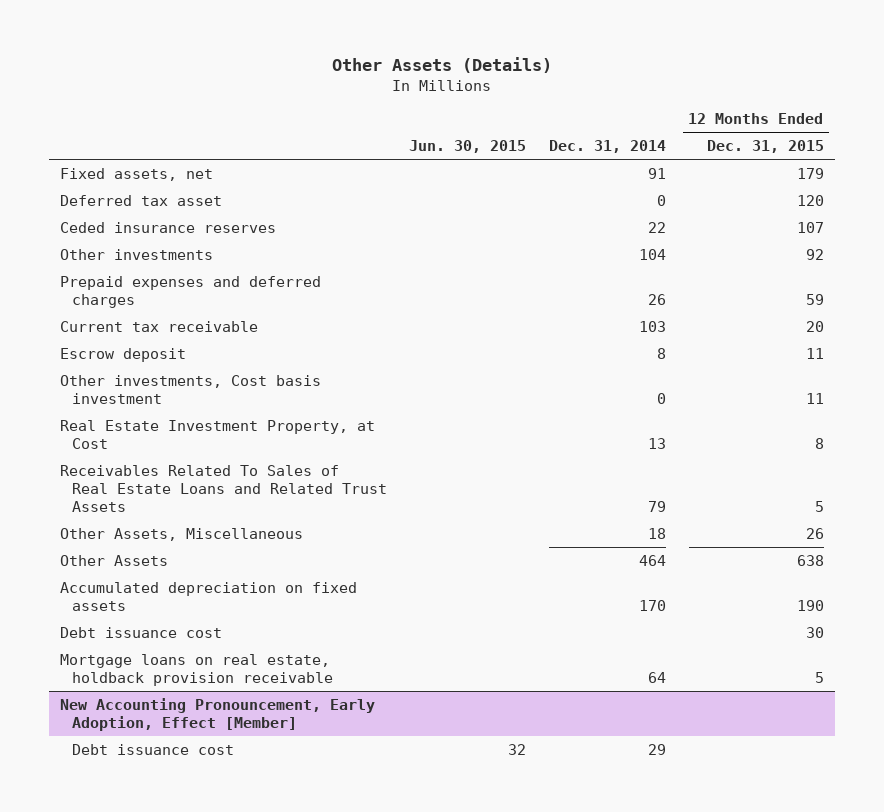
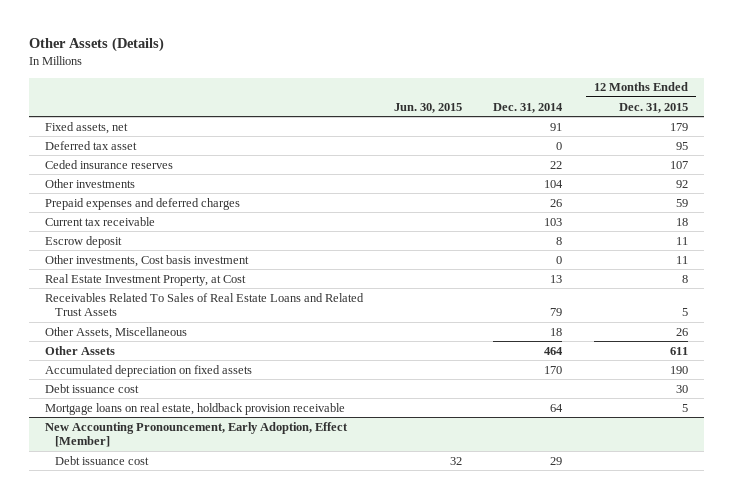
[796,194,824,206] 120 -> [675,141,688,150] 95
[805,320,824,332] 20 -> [675,217,688,226] 18
[796,554,824,566] 638 -> [669,346,688,355] 611

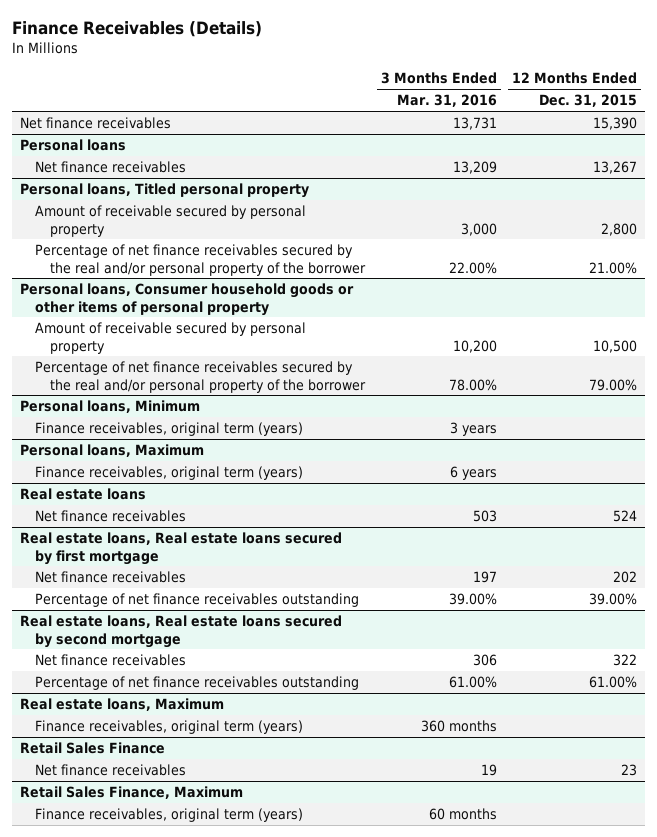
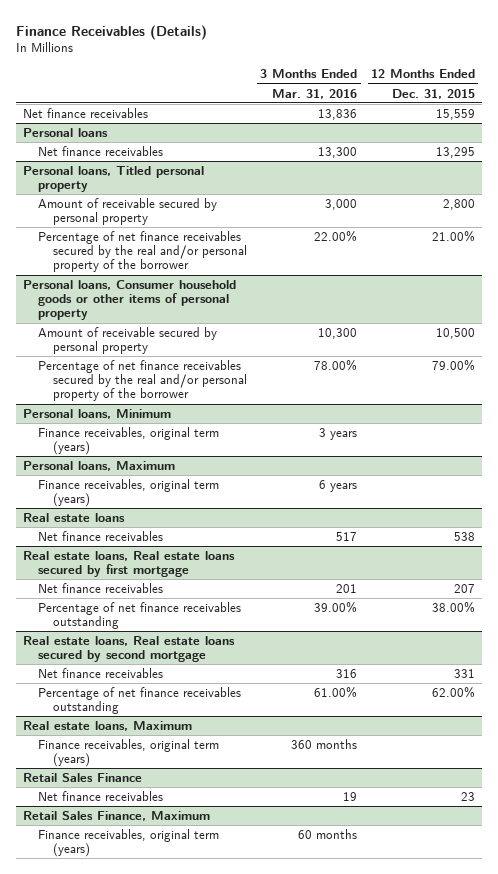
[452,117,497,131] 13,731 -> [318,108,358,120] 13,836
[593,117,638,131] 15,390 -> [436,108,476,120] 15,559
[452,161,497,175] 13,209 -> [318,146,358,158] 13,300
[593,161,638,175] 13,267 -> [436,146,476,158] 13,295
[452,339,497,353] 10,200 -> [318,327,358,339] 10,300
[472,510,497,523] 503 -> [336,531,358,541] 517
[613,510,638,523] 524 -> [454,531,476,541] 538
[472,571,497,584] 197 -> [336,583,358,593] 201
[613,571,638,584] 202 -> [454,583,476,593] 207
[589,593,638,606] 39.00% -> [432,600,476,613] 38.00%
[472,654,497,667] 306 -> [336,668,358,678] 316
[613,654,638,667] 322 -> [454,668,476,678] 331
[589,676,638,689] 61.00% -> [432,685,476,698] 62.00%

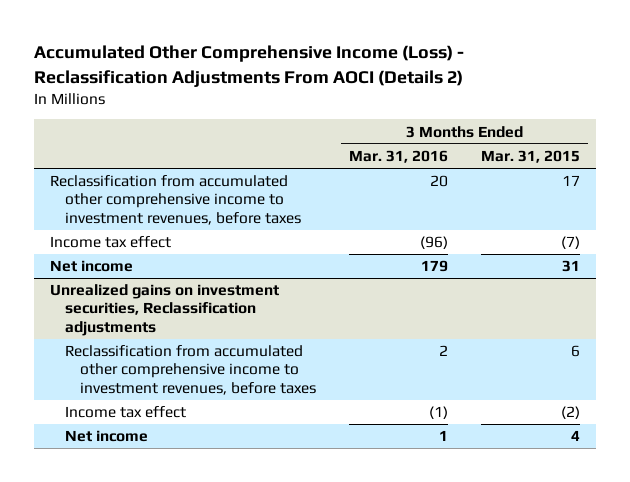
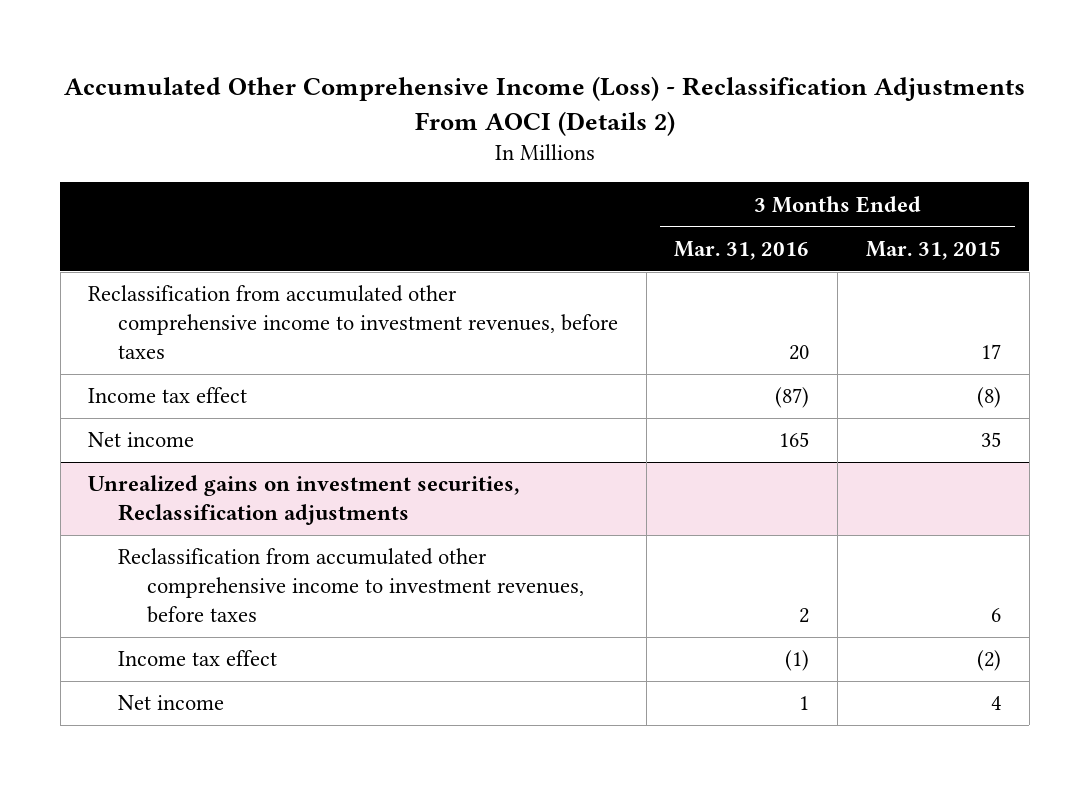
[420,236,449,250] (96) -> [775,387,810,409] (87)
[560,236,580,250] (7) -> [976,387,1001,409] (8)
[421,260,449,273] 179 -> [779,432,810,448] 165
[561,260,580,273] 31 -> [980,432,1001,448] 35

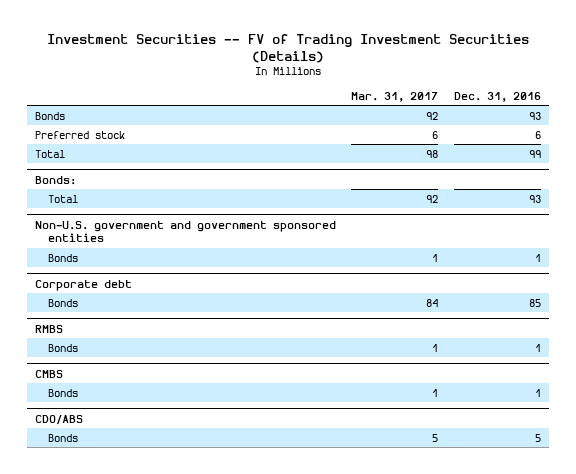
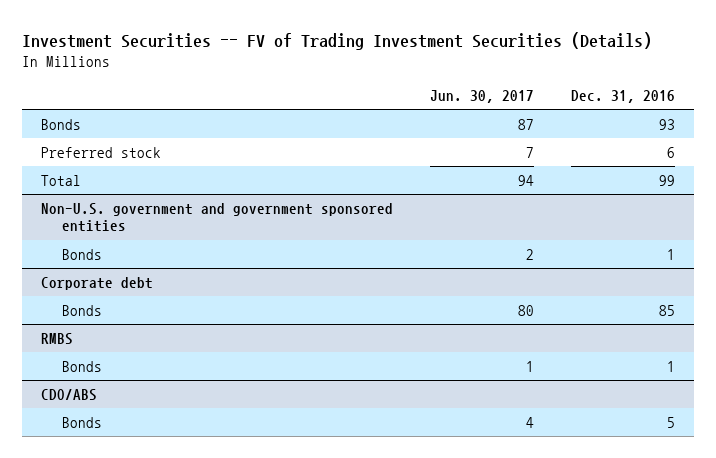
[351,91,439,102] Mar. 31, 2017 -> none
none -> [430,89,535,103] Jun. 30, 2017
[34,175,76,185] Bonds: -> none
[47,194,78,203] Total -> none
[34,369,63,378] CMBS -> none
[47,388,78,397] Bonds -> none

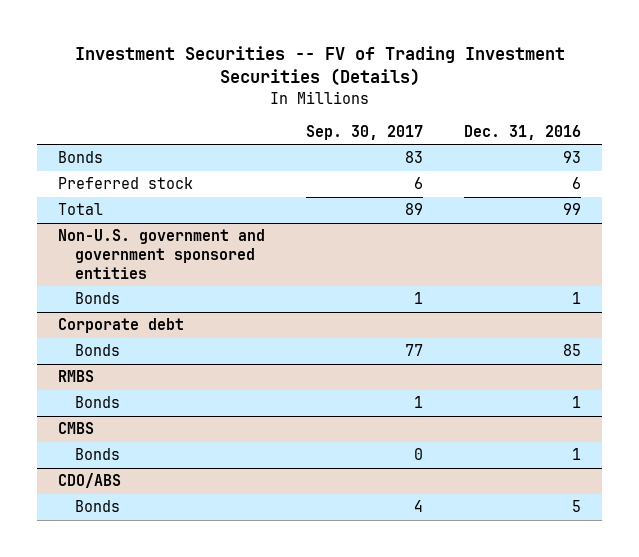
[430,89,535,103] Jun. 30, 2017 -> none
none -> [306,124,424,140] Sep. 30, 2017
none -> [57,422,94,435] CMBS
none -> [75,448,121,461] Bonds

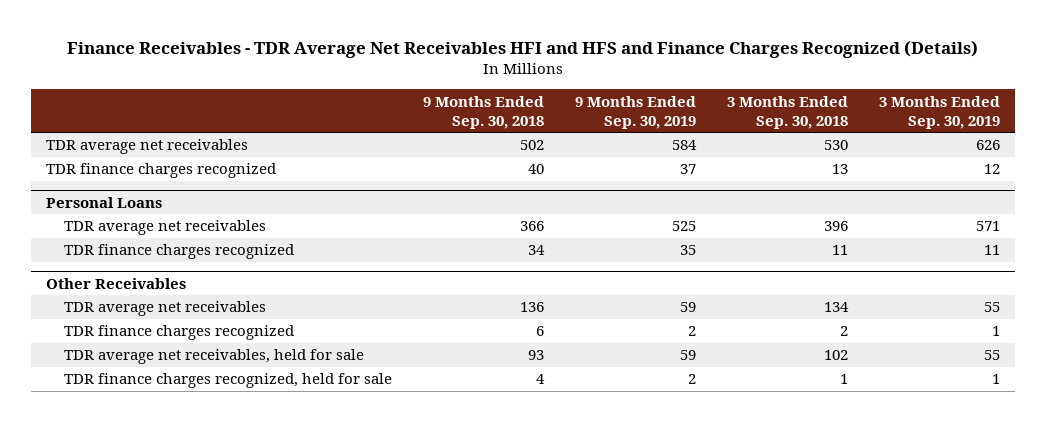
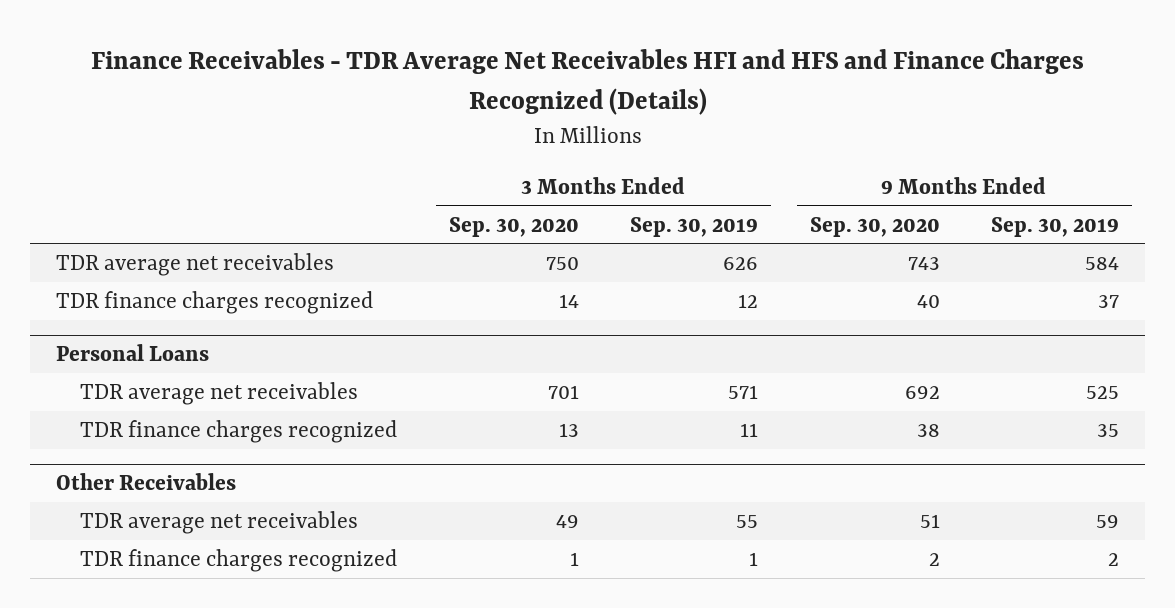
[423,95,545,129] 9 Months Ended Sep. 30, 2018 -> none
[726,95,848,129] 3 Months Ended Sep. 30, 2018 -> none
none -> [448,216,579,237] Sep. 30, 2020
none -> [809,216,940,237] Sep. 30, 2020
[64,349,365,365] TDR average net receivables, held for sale -> none
[64,373,393,389] TDR finance charges recognized, held for sale -> none

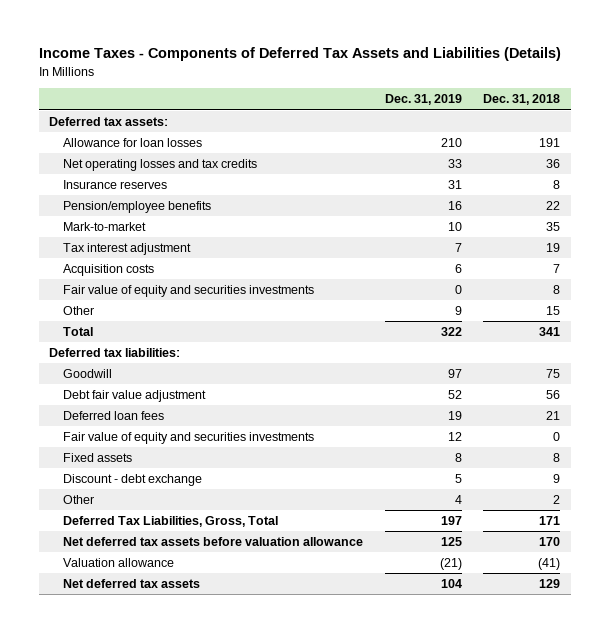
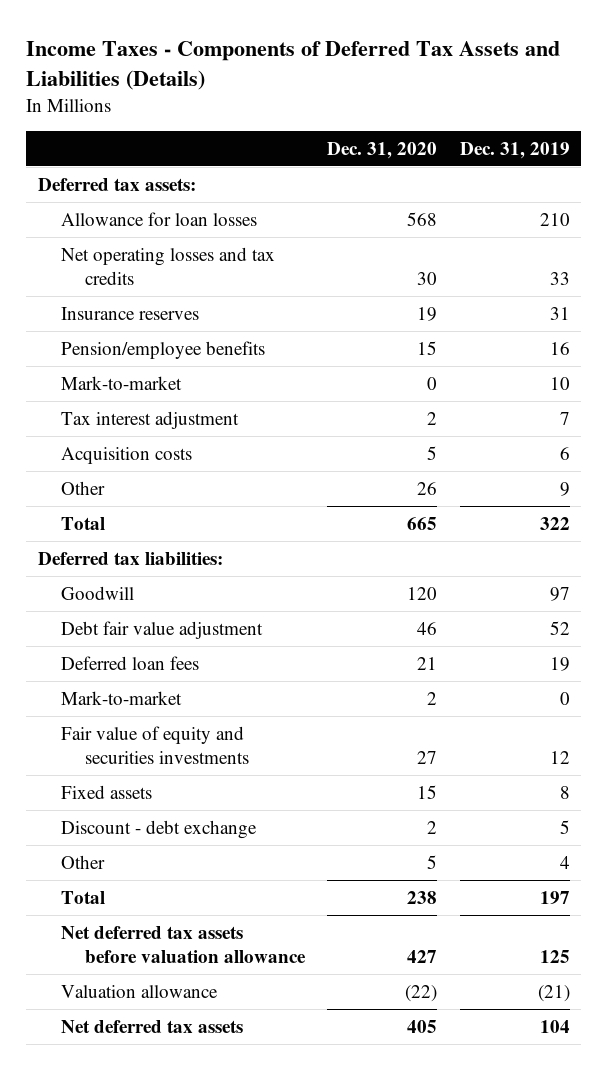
[483,94,561,106] Dec. 31, 2018 -> none
none -> [327,141,438,159] Dec. 31, 2020
[63,285,315,298] Fair value of equity and securities investments -> none
none -> [61,690,183,705] Mark-to-market
[63,516,279,528] Deferred Tax Liabilities, Gross, Total -> [61,890,106,904] Total

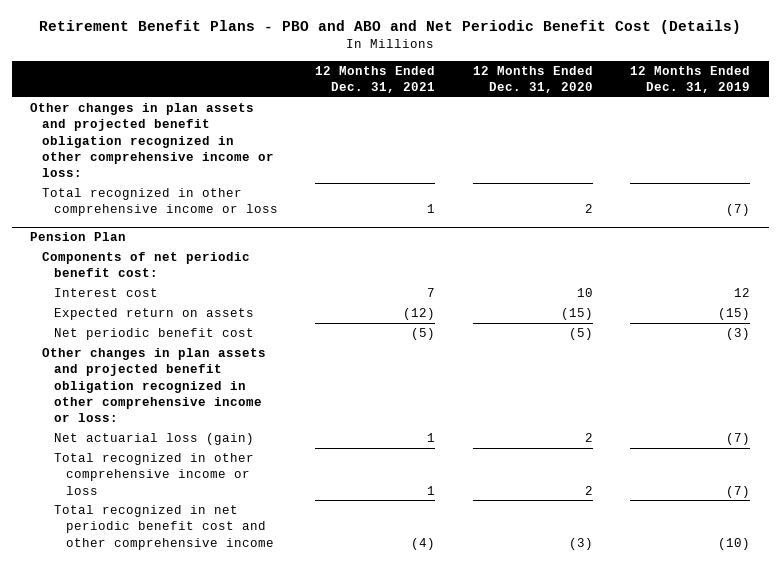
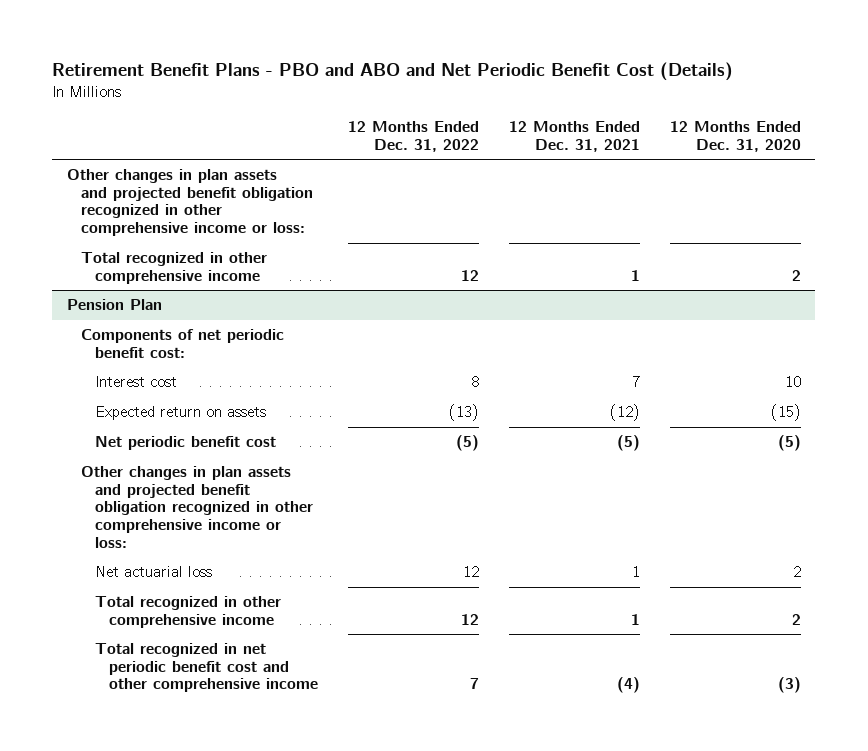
[629,65,750,94] 12 Months Ended Dec. 31, 2019 -> none
none -> [348,120,480,152] 12 Months Ended Dec. 31, 2022
[42,187,279,217] Total recognized in other comprehensive income or loss -> [81,252,268,284] Total recognized in other comprehensive income
[54,432,255,445] Net actuarial loss (gain) -> [95,566,213,578] Net actuarial loss
[54,452,255,495] Total recognized in other comprehensive income or loss -> [95,596,282,628] Total recognized in other comprehensive income

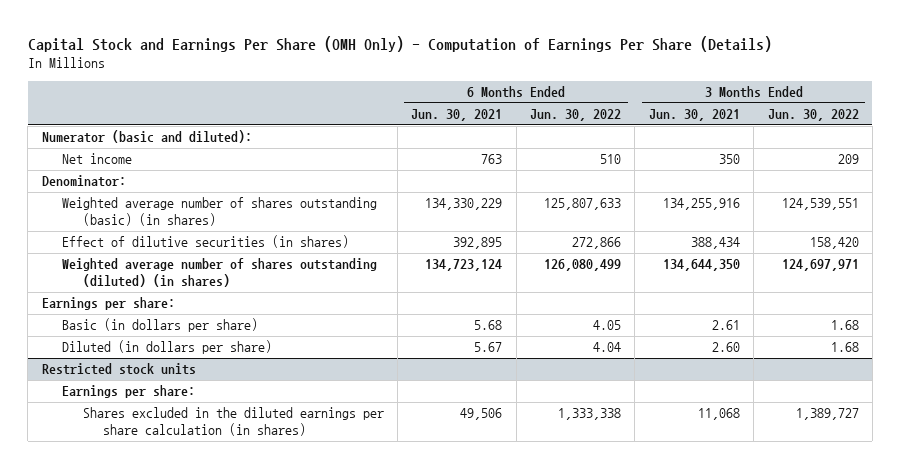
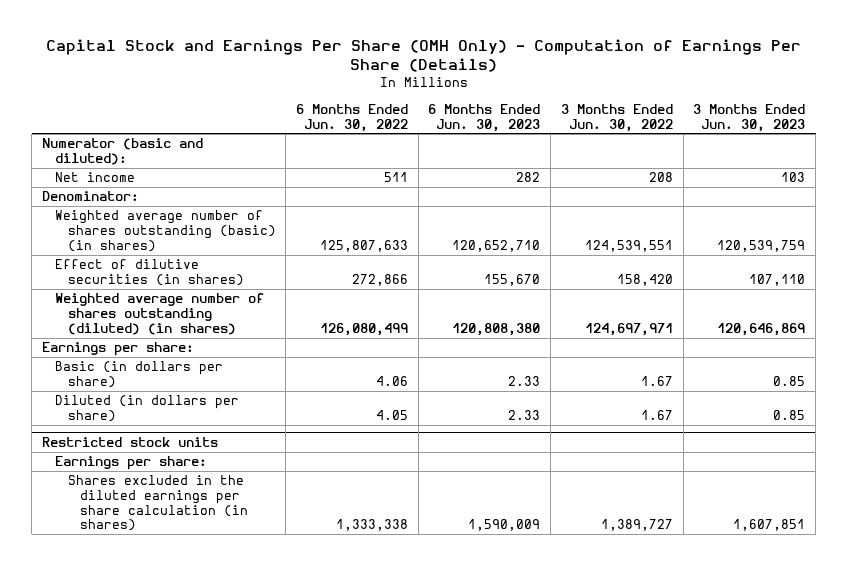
[411,109,503,122] Jun. 30, 2021 -> none
[648,109,740,122] Jun. 30, 2021 -> none
none -> [428,103,541,132] 6 Months Ended Jun. 30, 2023
none -> [693,103,806,132] 3 Months Ended Jun. 30, 2023
[600,154,622,165] 510 -> [383,172,408,183] 511
[837,154,859,165] 209 -> [648,172,673,183] 208
[593,320,622,331] 4.05 -> [375,376,408,387] 4.06
[830,320,859,331] 1.68 -> [640,376,673,387] 1.67
[593,342,622,353] 4.04 -> [375,410,408,421] 4.05
[830,342,859,353] 1.68 -> [640,410,673,421] 1.67

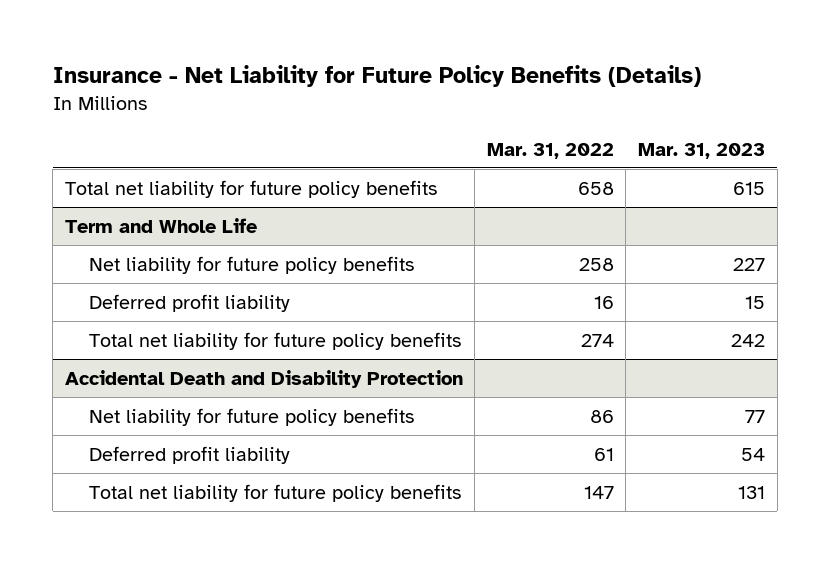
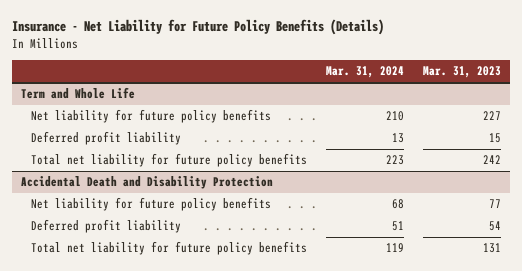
[486,142,614,159] Mar. 31, 2022 -> none
none -> [325,66,404,79] Mar. 31, 2024
[64,179,437,198] Total net liability for future policy benefits -> none

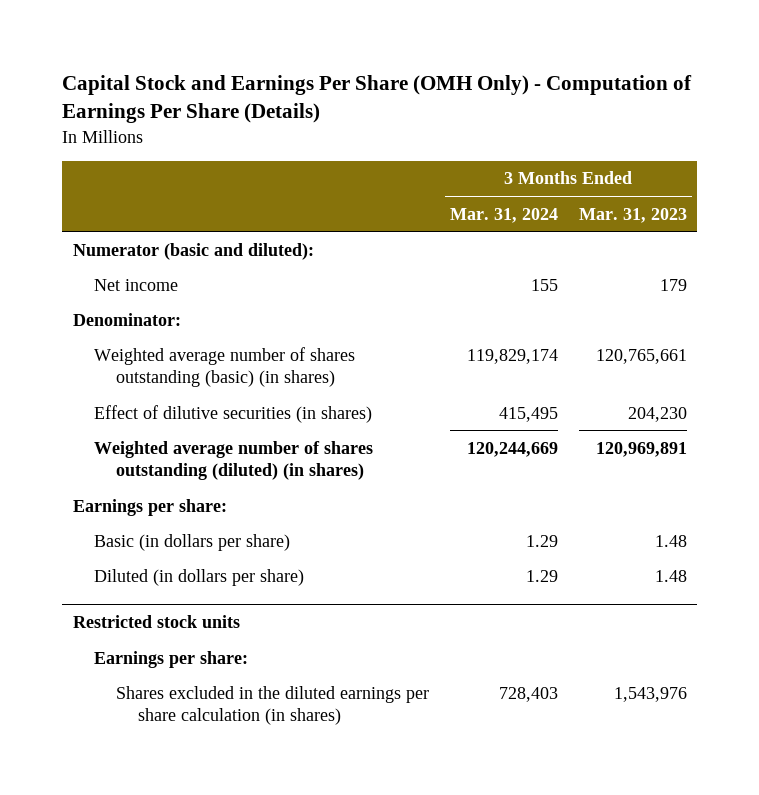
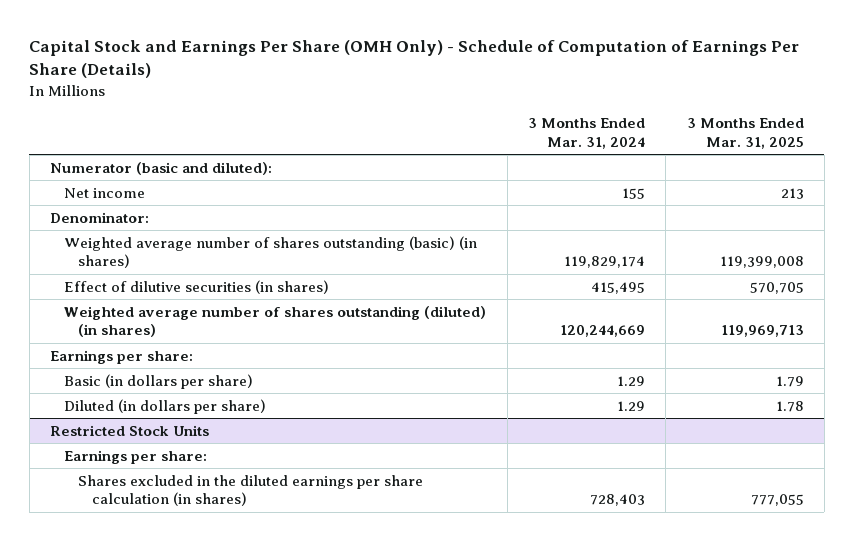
[62,75,693,124] Capital Stock and Earnings Per Share (OMH Only) - Computation of Earnings Per Share (Details) -> [29,40,800,79] Capital Stock and Earnings Per Share (OMH Only) - Schedule of Computation of Earnings Per Share (Details)
[578,207,687,223] Mar. 31, 2023 -> none
none -> [686,118,804,149] 3 Months Ended Mar. 31, 2025
[72,614,240,628] Restricted stock units -> [50,424,210,436] Restricted Stock Units

